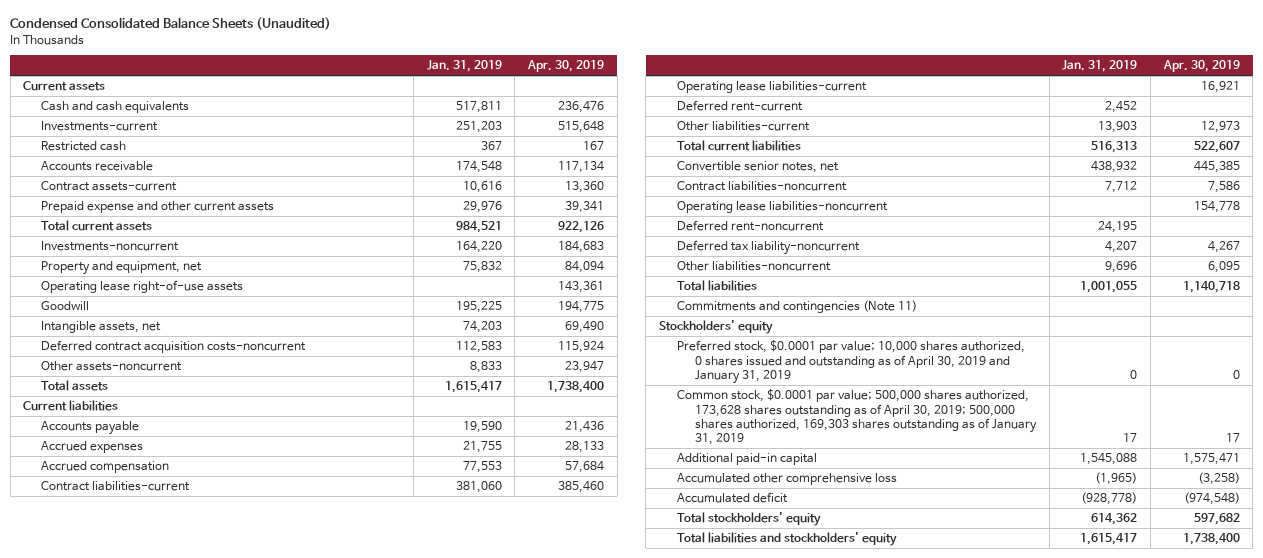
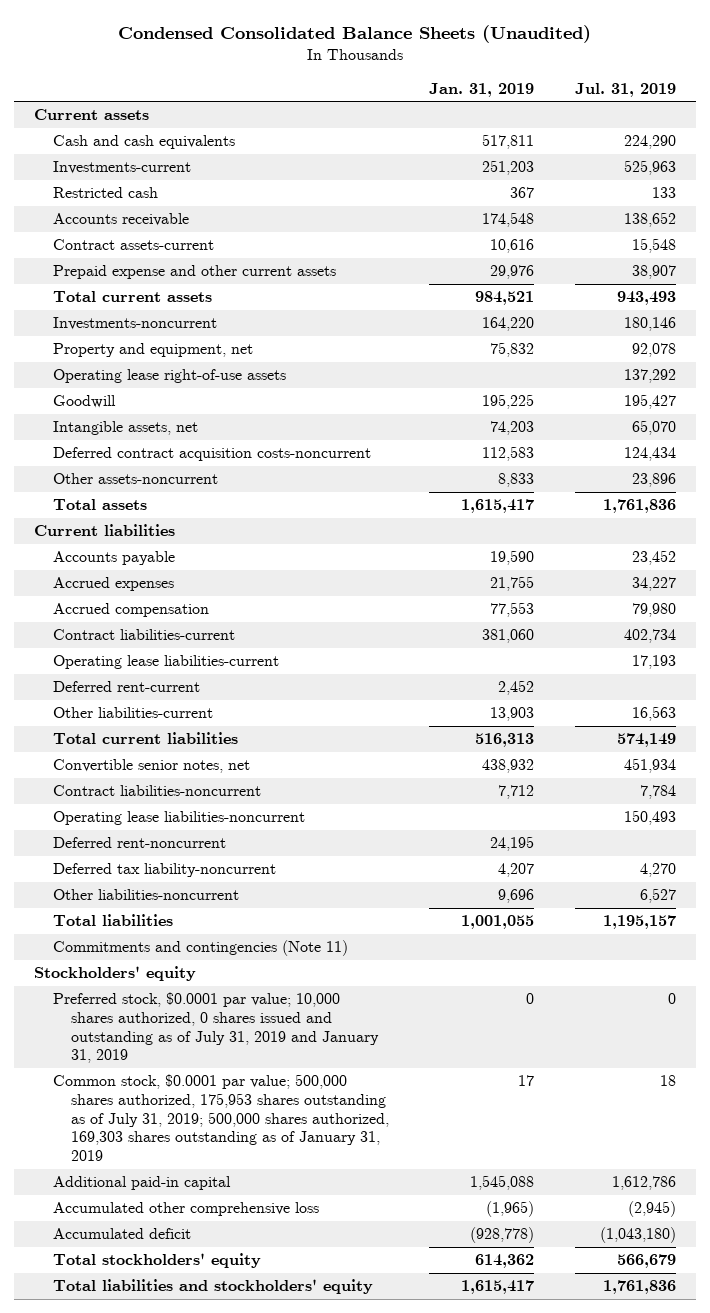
[527,60,605,73] Apr. 30, 2019 -> none
none -> [574,83,676,98] Jul. 31, 2019
[677,340,1026,384] Preferred stock, $0.0001 par value; 10,000 shares authorized, 0 shares issued and outstanding as of April 30, 2019 and January 31, 2019 -> [52,992,379,1064] Preferred stock, $0.0001 par value; 10,000 shares authorized, 0 shares issued and outstanding as of July 31, 2019 and January 31, 2019
[677,389,1038,446] Common stock, $0.0001 par value; 500,000 shares authorized, 173,628 shares outstanding as of April 30, 2019; 500,000 shares authorized, 169,303 shares outstanding as of January 31, 2019 -> [52,1074,389,1162] Common stock, $0.0001 par value; 500,000 shares authorized, 175,953 shares outstanding as of July 31, 2019; 500,000 shares authorized, 169,303 shares outstanding as of January 31, 2019

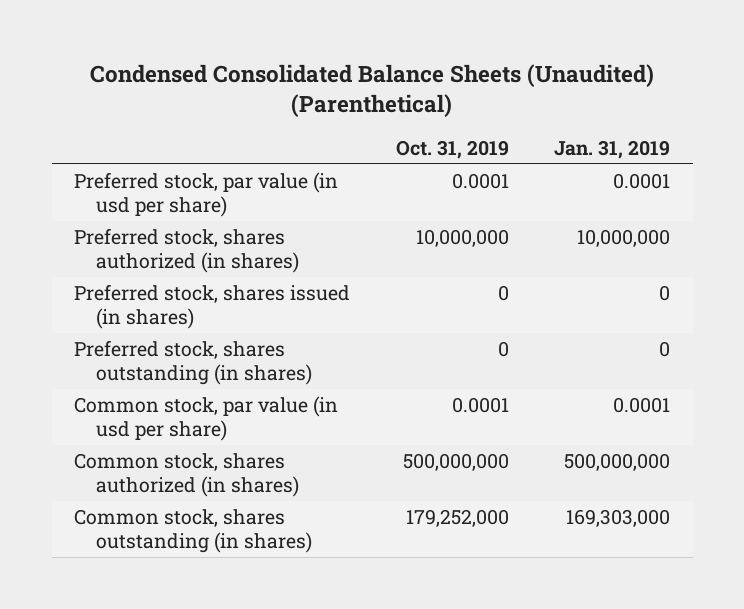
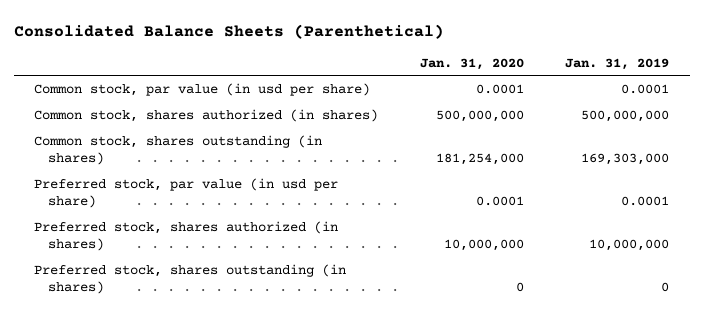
[90,63,655,118] Condensed Consolidated Balance Sheets (Unaudited) (Parenthetical) -> [13,23,444,39] Consolidated Balance Sheets (Parenthetical)
[395,139,509,159] Oct. 31, 2019 -> none
none -> [419,57,524,70] Jan. 31, 2020
[74,283,351,329] Preferred stock, shares issued (in shares) -> none
[74,171,339,217] Preferred stock, par value (in usd per share) -> [34,177,339,209] Preferred stock, par value (in usd per share)
[74,227,300,273] Preferred stock, shares authorized (in shares) -> [34,220,339,252] Preferred stock, shares authorized (in shares)
[74,339,313,385] Preferred stock, shares outstanding (in shares) -> [34,263,347,295] Preferred stock, shares outstanding (in shares)

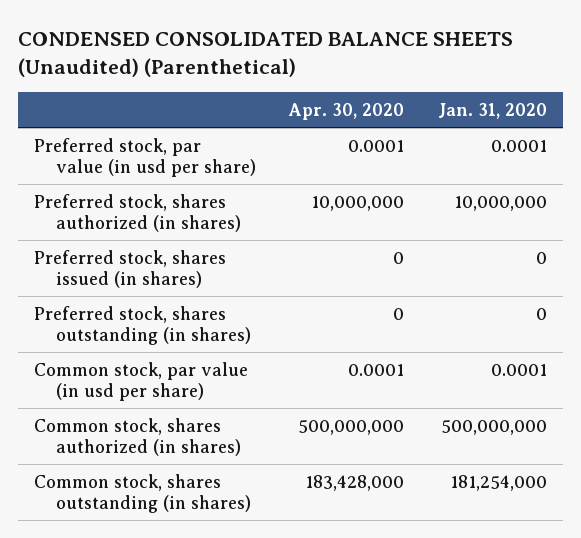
[13,23,444,39] Consolidated Balance Sheets (Parenthetical) -> [17,31,513,78] CONDENSED CONSOLIDATED BALANCE SHEETS (Unaudited) (Parenthetical)
[565,57,670,70] Jan. 31, 2019 -> none
none -> [288,102,405,120] Apr. 30, 2020
none -> [34,249,227,288] Preferred stock, shares issued (in shares)
[34,82,371,96] Common stock, par value (in usd per share) -> [34,361,249,401] Common stock, par value (in usd per share)
[34,108,379,122] Common stock, shares authorized (in shares) -> [34,417,242,456] Common stock, shares authorized (in shares)
[34,134,323,166] Common stock, shares outstanding (in shares) -> [34,473,252,513] Common stock, shares outstanding (in shares)

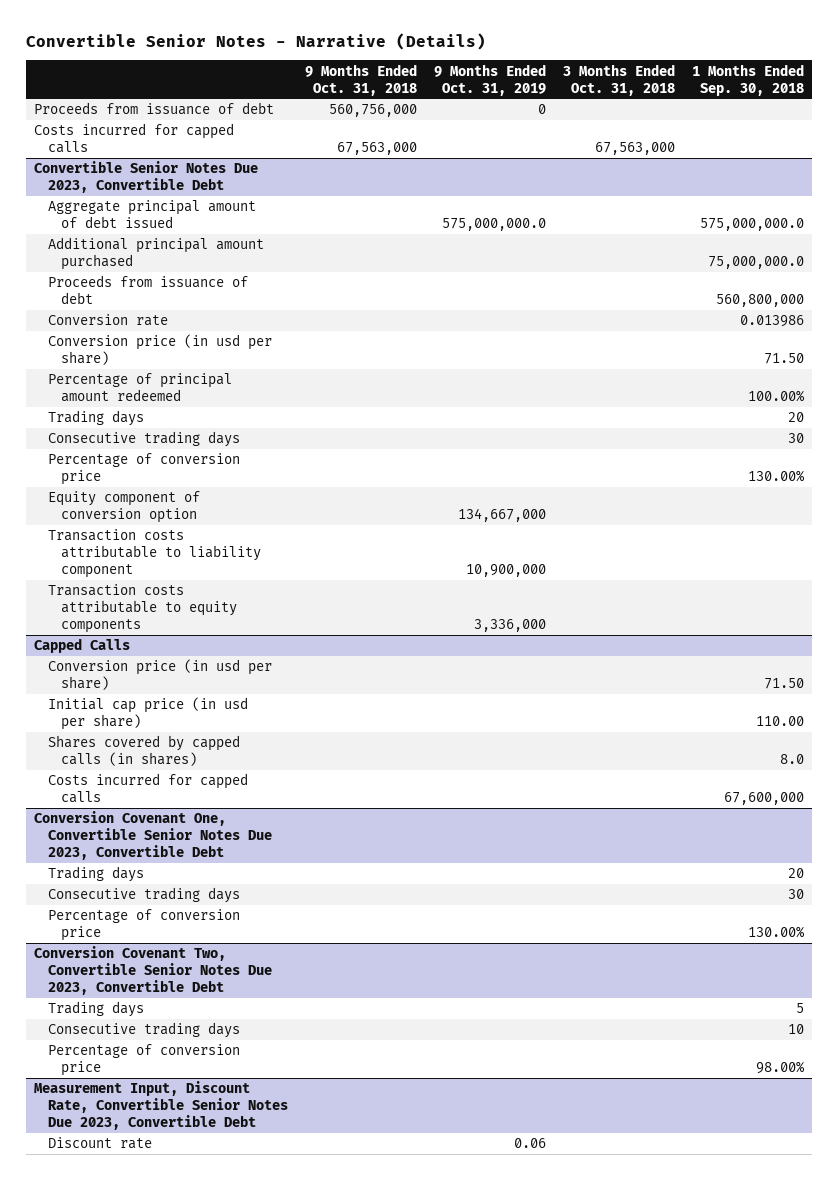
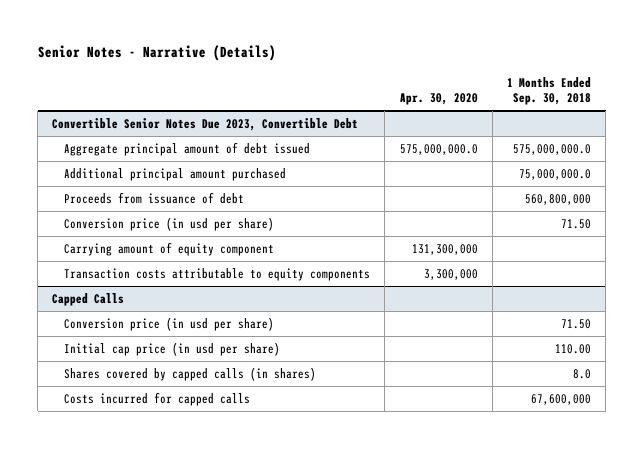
[25,32,486,50] Convertible Senior Notes - Narrative (Details) -> [37,45,276,62] Senior Notes - Narrative (Details)
[304,63,417,96] 9 Months Ended Oct. 31, 2018 -> none
[433,63,546,96] 9 Months Ended Oct. 31, 2019 -> none
[562,63,675,96] 3 Months Ended Oct. 31, 2018 -> none
none -> [399,92,478,105] Apr. 30, 2020
[34,102,275,116] Proceeds from issuance of debt -> none
[34,123,235,154] Costs incurred for capped calls -> none
[47,314,168,327] Conversion rate -> none
[47,373,232,403] Percentage of principal amount redeemed -> none
[47,410,144,427] Trading days -> none
[47,431,240,448] Consecutive trading days -> none
[47,453,240,486] Percentage of conversion price -> none
[47,491,200,524] Equity component of conversion option -> none
[47,529,262,579] Transaction costs attributable to liability component -> none
none -> [64,242,275,257] Carrying amount of equity component
[34,811,272,861] Conversion Covenant One, Convertible Senior Notes Due 2023, Convertible Debt -> none
[47,866,144,883] Trading days -> none
[47,887,240,904] Consecutive trading days -> none
[47,909,240,942] Percentage of conversion price -> none
[34,946,272,996] Conversion Covenant Two, Convertible Senior Notes Due 2023, Convertible Debt -> none
[47,1001,144,1018] Trading days -> none
[47,1022,240,1039] Consecutive trading days -> none
[47,1044,240,1077] Percentage of conversion price -> none
[34,1081,288,1131] Measurement Input, Discount Rate, Convertible Senior Notes Due 2023, Convertible Debt -> none
[47,1137,152,1150] Discount rate -> none

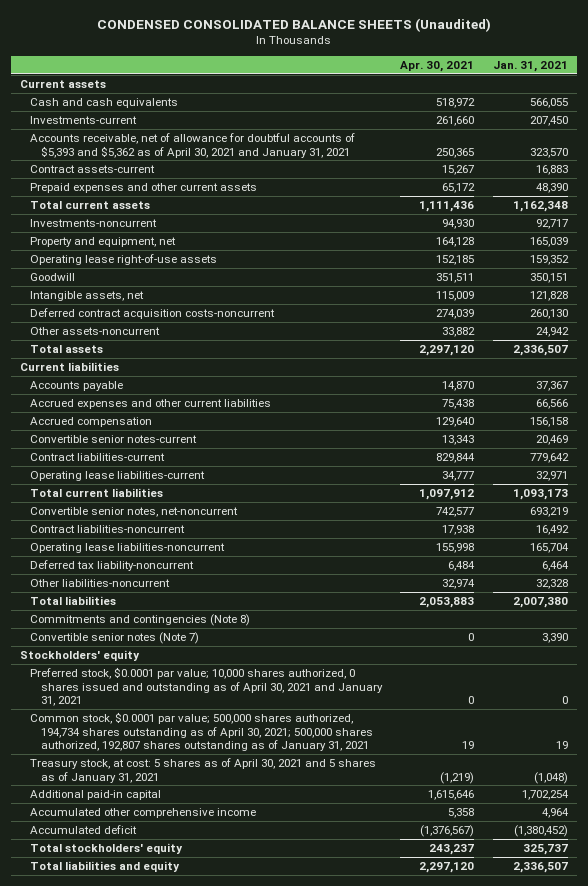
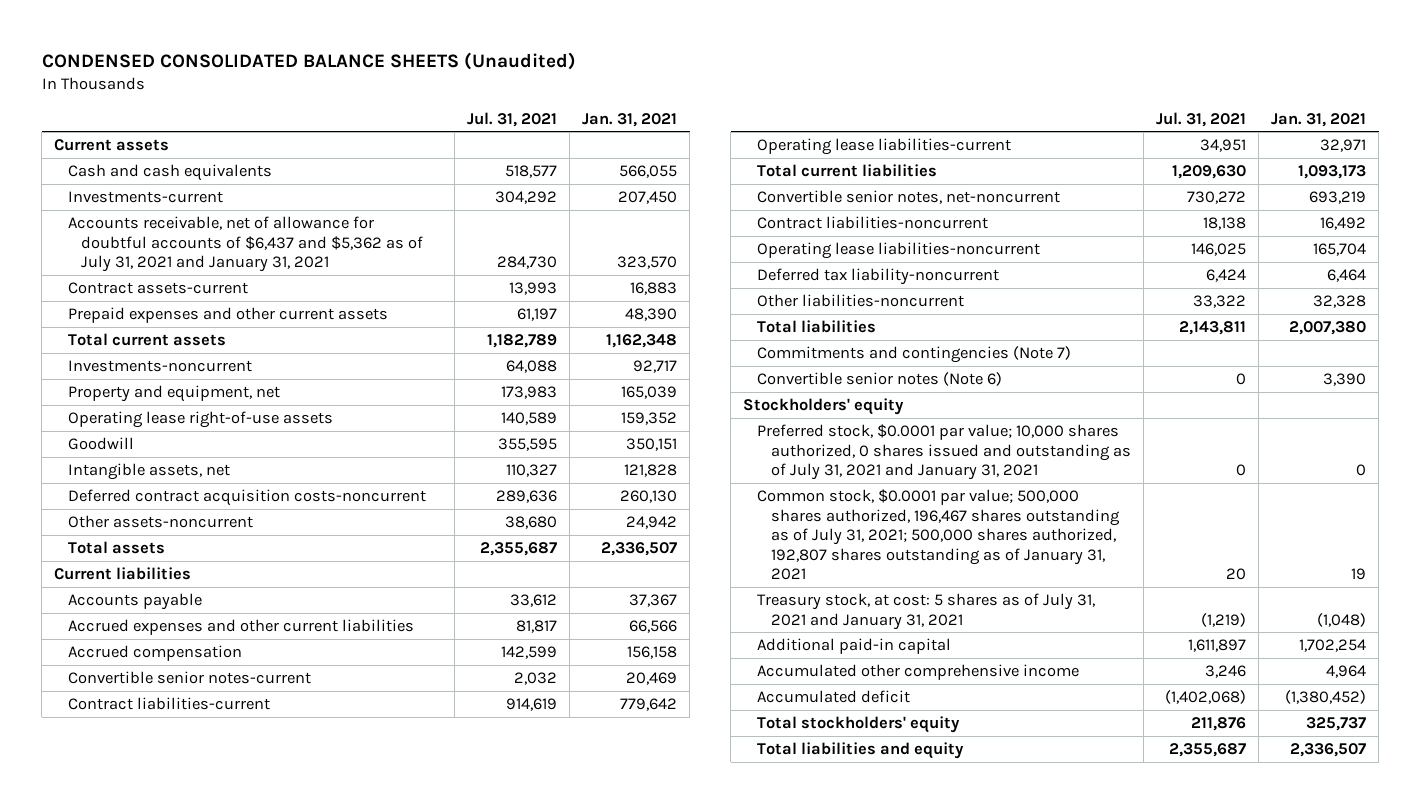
[400,60,475,72] Apr. 30, 2021 -> none
none -> [466,111,557,127] Jul. 31, 2021
[30,132,356,158] Accounts receivable, net of allowance for doubtful accounts of $5,393 and $5,362 as of April 30, 2021 and January 31, 2021 -> [67,216,424,273] Accounts receivable, net of allowance for doubtful accounts of $6,437 and $5,362 as of July 31, 2021 and January 31, 2021
[30,613,251,626] Commitments and contingencies (Note 8) -> [757,346,1072,364] Commitments and contingencies (Note 7)
[30,631,200,644] Convertible senior notes (Note 7) -> [757,372,1003,387] Convertible senior notes (Note 6)
[30,666,383,707] Preferred stock, $0.0001 par value; 10,000 shares authorized, 0 shares issued and outstanding as of April 30, 2021 and January 31, 2021 -> [757,424,1131,481] Preferred stock, $0.0001 par value; 10,000 shares authorized, 0 shares issued and outstanding as of July 31, 2021 and January 31, 2021
[30,711,373,752] Common stock, $0.0001 par value; 500,000 shares authorized, 194,734 shares outstanding as of April 30, 2021; 500,000 shares authorized, 192,807 shares outstanding as of January 31, 2021 -> [757,489,1120,581] Common stock, $0.0001 par value; 500,000 shares authorized, 196,467 shares outstanding as of July 31, 2021; 500,000 shares authorized, 192,807 shares outstanding as of January 31, 2021
[30,757,377,783] Treasury stock, at cost: 5 shares as of April 30, 2021 and 5 shares as of January 31, 2021 -> [757,593,1096,630] Treasury stock, at cost: 5 shares as of July 31, 2021 and January 31, 2021

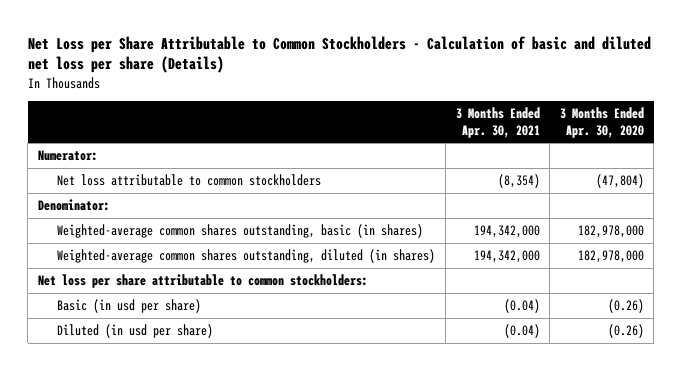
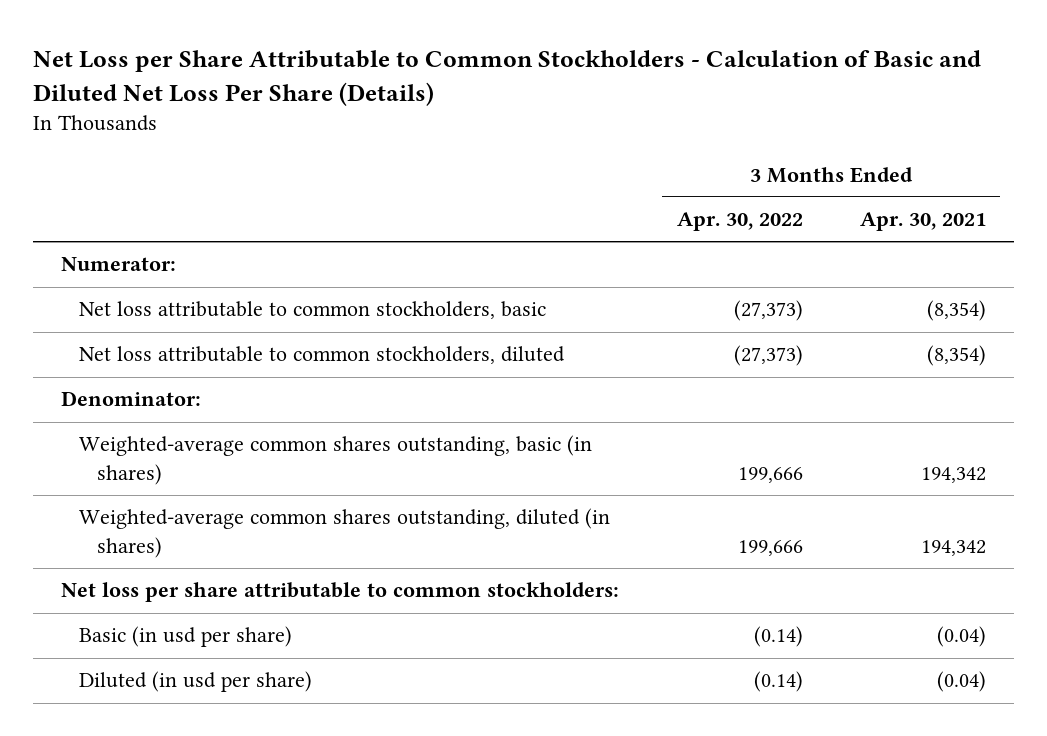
[27,35,651,74] Net Loss per Share Attributable to Common Stockholders - Calculation of basic and diluted net loss per share (Details) -> [32,49,981,106] Net Loss per Share Attributable to Common Stockholders - Calculation of Basic and Diluted Net Loss Per Share (Details)
[559,107,644,138] 3 Months Ended Apr. 30, 2020 -> none
none -> [676,212,803,232] Apr. 30, 2022
[57,174,322,187] Net loss attributable to common stockholders -> [79,301,547,320] Net loss attributable to common stockholders, basic
none -> [79,346,566,365] Net loss attributable to common stockholders, diluted
[473,225,540,239] 194,342,000 -> [920,466,986,483] 194,342
[473,250,540,264] 194,342,000 -> [920,539,986,556] 194,342

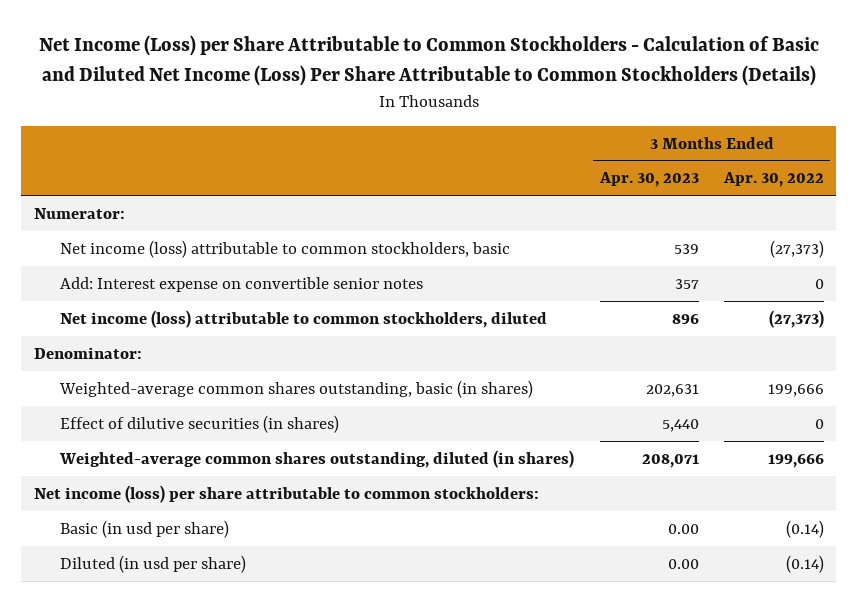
[32,49,981,106] Net Loss per Share Attributable to Common Stockholders - Calculation of Basic and Diluted Net Loss Per Share (Details) -> [38,35,819,86] Net Income (Loss) per Share Attributable to Common Stockholders - Calculation of Basic and Diluted Net Income (Loss) Per Share Attributable to Common Stockholders (Details)
[859,212,986,232] Apr. 30, 2021 -> none
none -> [598,172,699,188] Apr. 30, 2023
[79,301,547,320] Net loss attributable to common stockholders, basic -> [60,239,511,258] Net income (loss) attributable to common stockholders, basic
none -> [60,276,424,292] Add: Interest expense on convertible senior notes
[79,346,566,365] Net loss attributable to common stockholders, diluted -> [60,309,548,328] Net income (loss) attributable to common stockholders, diluted
none -> [60,414,340,433] Effect of dilutive securities (in shares)
[61,582,620,603] Net loss per share attributable to common stockholders: -> [33,484,539,503] Net income (loss) per share attributable to common stockholders:

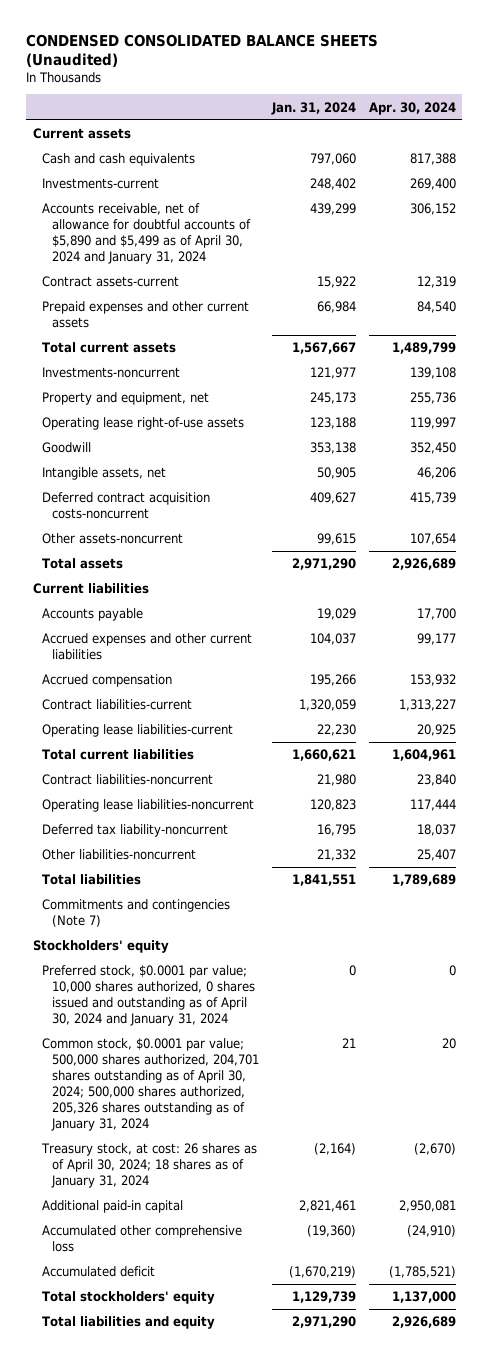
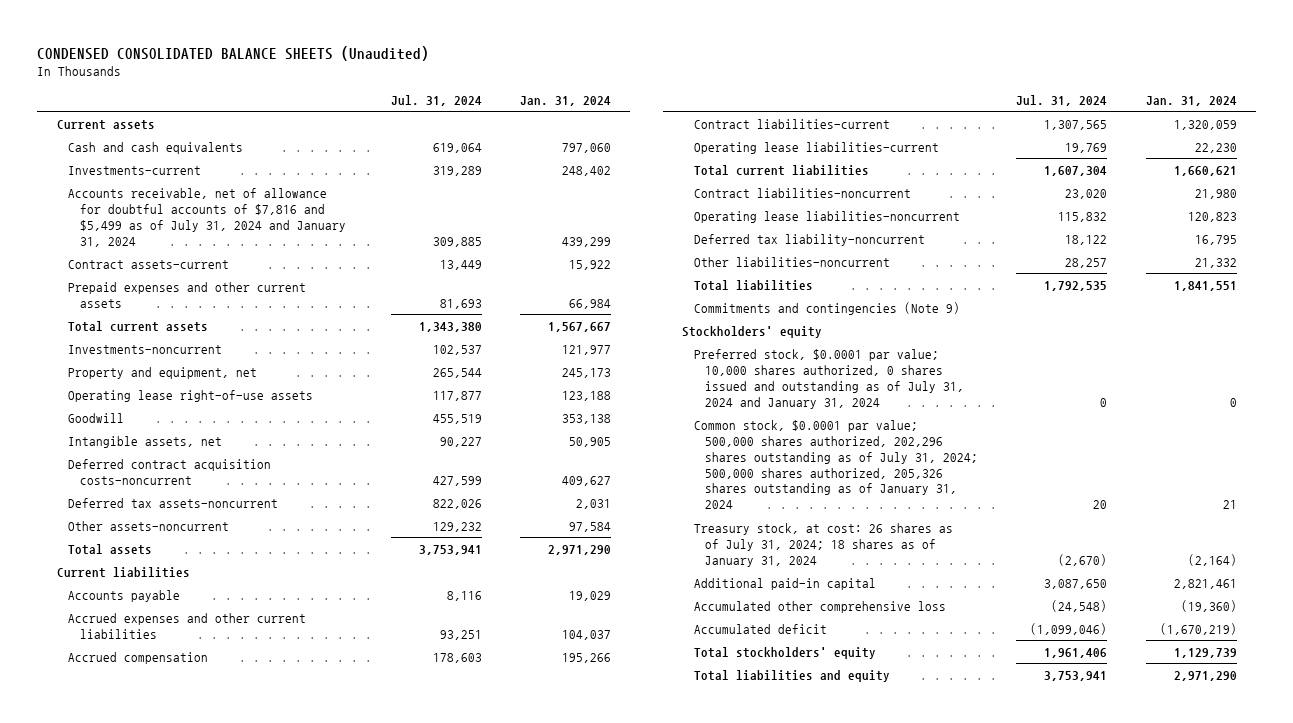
[368,101,456,115] Apr. 30, 2024 -> none
none -> [391,94,483,106] Jul. 31, 2024
[42,203,252,264] Accounts receivable, net of allowance for doubtful accounts of $5,890 and $5,499 as of April 30, 2024 and January 31, 2024 -> [68,187,346,247] Accounts receivable, net of allowance for doubtful accounts of $7,816 and $5,499 as of July 31, 2024 and January 31, 2024
none -> [68,497,279,508] Deferred tax assets-noncurrent
[316,533,356,546] 99,615 -> [569,521,612,532] 97,584
[42,899,231,928] Commitments and contingencies (Note 7) -> [693,301,960,315] Commitments and contingencies (Note 9)
[42,965,256,1026] Preferred stock, $0.0001 par value; 10,000 shares authorized, 0 shares issued and outstanding as of April 30, 2024 and January 31, 2024 -> [693,348,965,409] Preferred stock, $0.0001 par value; 10,000 shares authorized, 0 shares issued and outstanding as of July 31, 2024 and January 31, 2024
[42,1038,260,1131] Common stock, $0.0001 par value; 500,000 shares authorized, 204,701 shares outstanding as of April 30, 2024; 500,000 shares authorized, 205,326 shares outstanding as of January 31, 2024 -> [693,419,979,510] Common stock, $0.0001 par value; 500,000 shares authorized, 202,296 shares outstanding as of July 31, 2024; 500,000 shares authorized, 205,326 shares outstanding as of January 31, 2024
[41,1143,258,1189] Treasury stock, at cost: 26 shares as of April 30, 2024; 18 shares as of January 31, 2024 -> [693,522,953,567] Treasury stock, at cost: 26 shares as of July 31, 2024; 18 shares as of January 31, 2024

